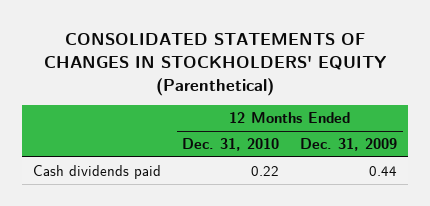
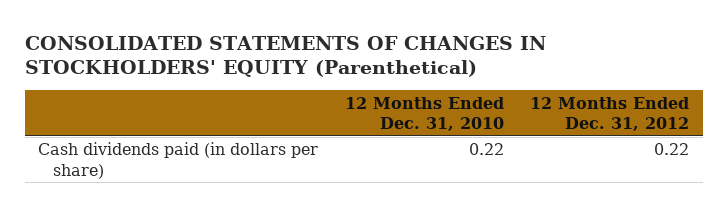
[300,137,398,151] Dec. 31, 2009 -> none
none -> [530,96,690,131] 12 Months Ended Dec. 31, 2012
[32,164,161,179] Cash dividends paid -> [38,142,319,179] Cash dividends paid (in dollars per share)

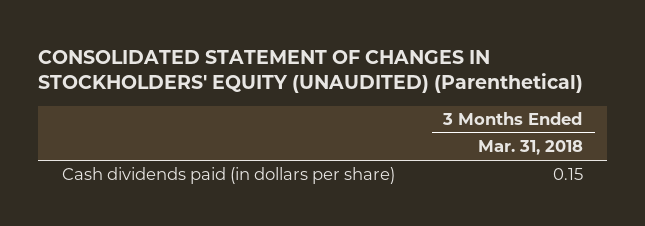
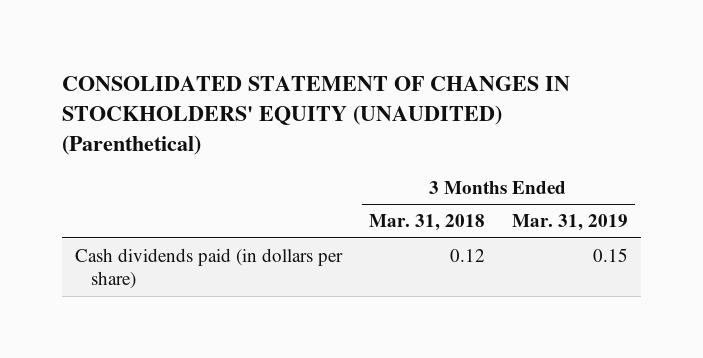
none -> [511,214,628,232] Mar. 31, 2019
[552,168,583,181] 0.15 -> [449,249,485,263] 0.12

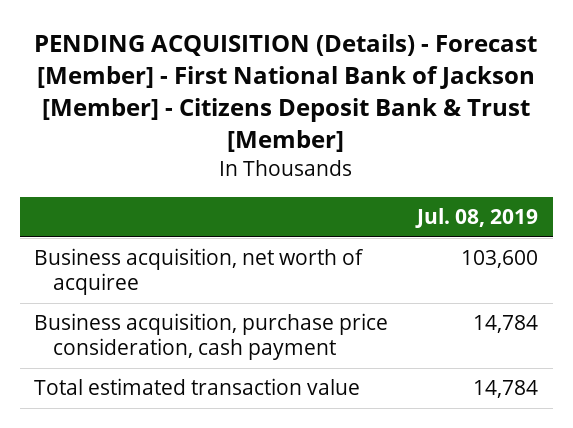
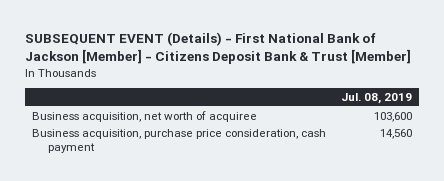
[34,33,538,153] PENDING ACQUISITION (Details) - Forecast [Member] - First National Bank of Jackson [Member] - Citizens Deposit Bank & Trust [Member] -> [24,31,411,64] SUBSEQUENT EVENT (Details) - First National Bank of Jackson [Member] - Citizens Deposit Bank & Trust [Member]
[34,378,361,396] Total estimated transaction value -> none
[473,315,539,334] 14,784 -> [379,128,412,139] 14,560

